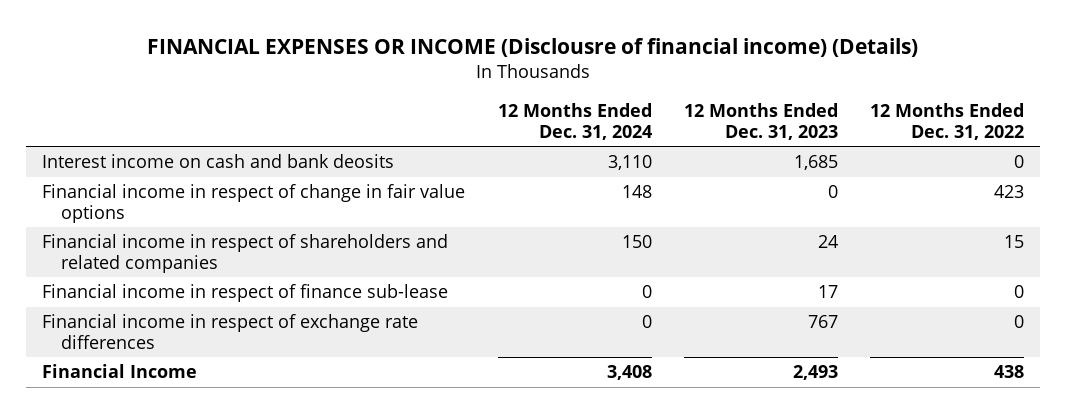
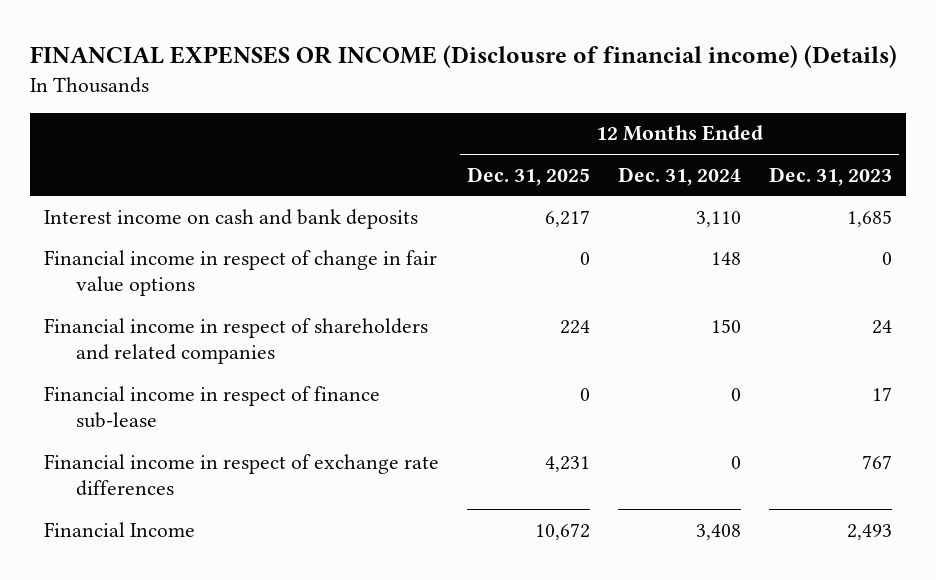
[869,103,1024,140] 12 Months Ended Dec. 31, 2022 -> none
none -> [466,166,590,186] Dec. 31, 2025
[42,154,395,169] Interest income on cash and bank deosits -> [43,208,418,229] Interest income on cash and bank deposits

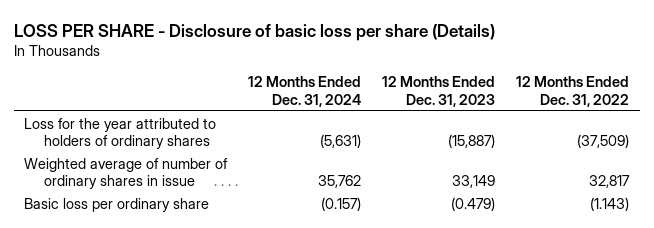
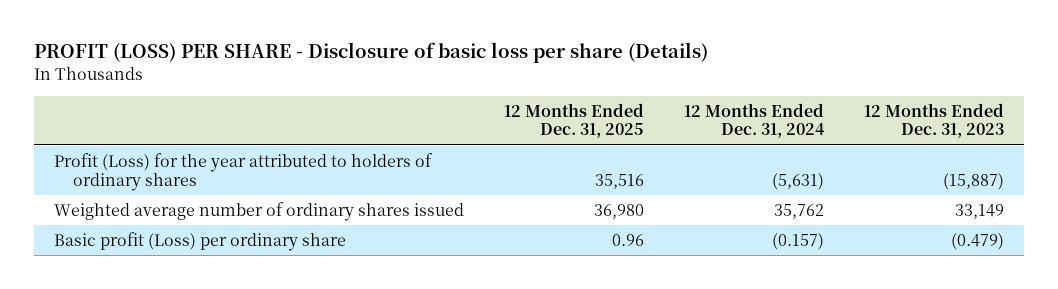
[13,23,495,41] LOSS PER SHARE - Disclosure of basic loss per share (Details) -> [33,42,708,64] PROFIT (LOSS) PER SHARE - Disclosure of basic loss per share (Details)
[516,76,630,107] 12 Months Ended Dec. 31, 2022 -> none
none -> [503,102,644,139] 12 Months Ended Dec. 31, 2025
[24,117,217,150] Loss for the year attributed to holders of ordinary shares -> [53,152,433,191] Profit (Loss) for the year attributed to holders of ordinary shares
[24,157,229,190] Weighted average of number of ordinary shares in issue -> [53,201,464,221] Weighted average number of ordinary shares issued
[24,197,210,212] Basic loss per ordinary share -> [53,231,346,251] Basic profit (Loss) per ordinary share

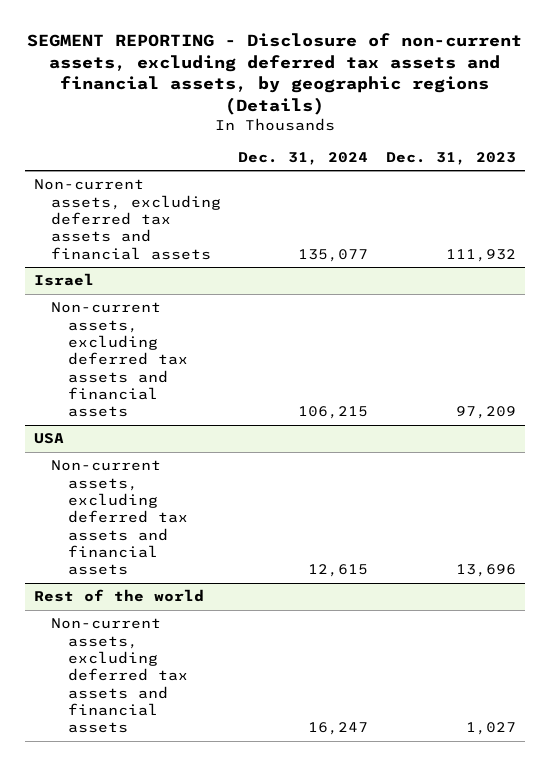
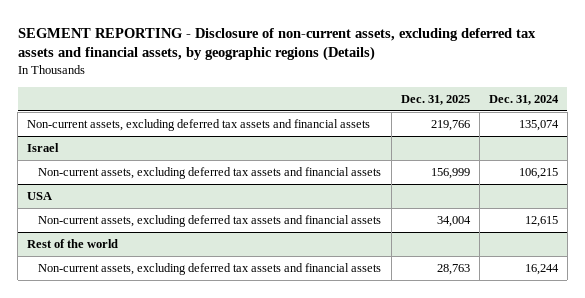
[386,151,517,165] Dec. 31, 2023 -> none
none -> [400,95,470,106] Dec. 31, 2025
[298,248,369,262] 135,077 -> [518,120,559,132] 135,074
[308,722,369,736] 16,247 -> [524,264,559,276] 16,244

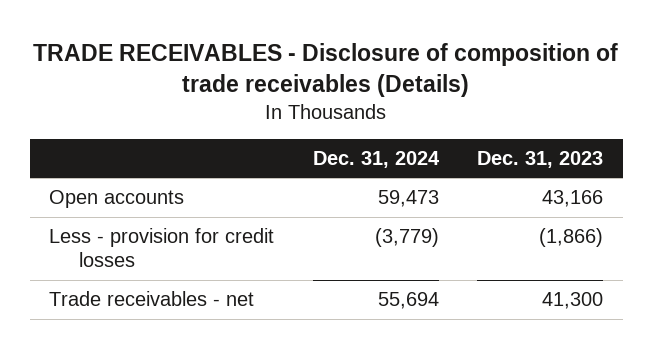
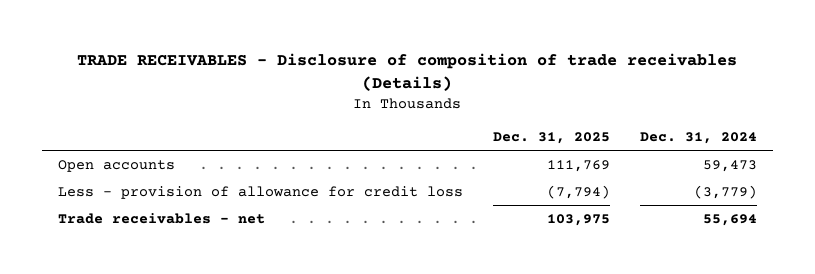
[477,150,604,168] Dec. 31, 2023 -> none
none -> [492,132,610,145] Dec. 31, 2025
[49,228,275,268] Less - provision for credit losses -> [57,185,463,199] Less - provision of allowance for credit loss

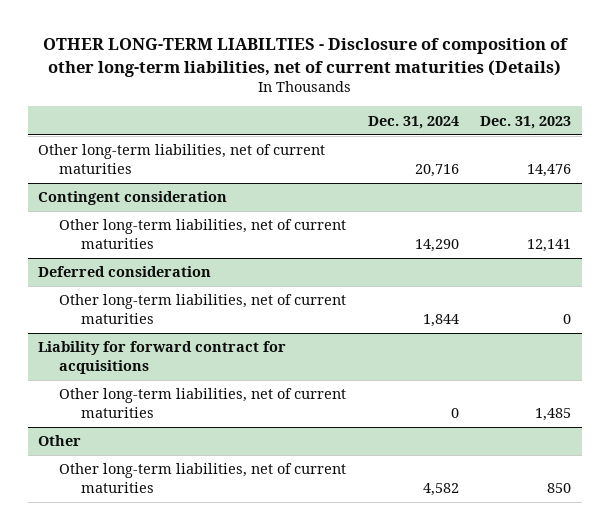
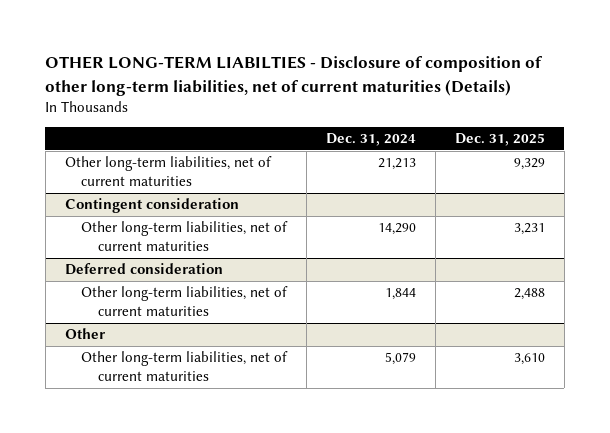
[479,115,571,129] Dec. 31, 2023 -> none
none -> [454,133,545,147] Dec. 31, 2025
[414,163,459,177] 20,716 -> [378,158,417,171] 21,213
[38,341,287,374] Liability for forward contract for acquisitions -> none
[59,388,347,418] Other long-term liabilities, net of current maturities -> none
[422,482,459,496] 4,582 -> [385,352,417,366] 5,079

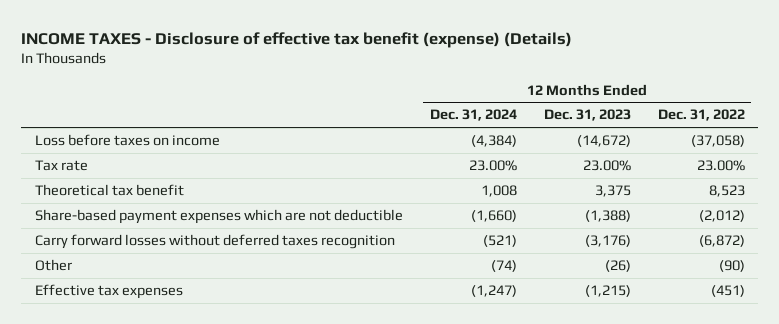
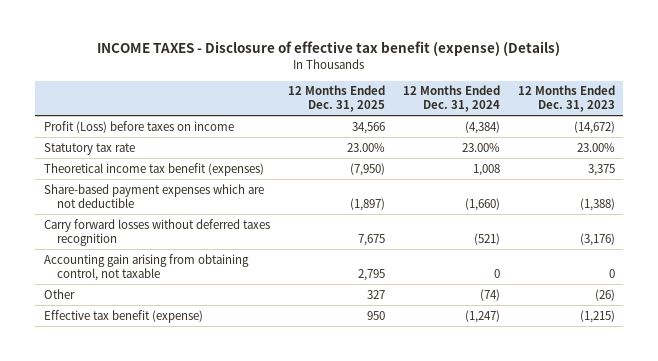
[657,109,745,122] Dec. 31, 2022 -> none
none -> [287,85,385,113] 12 Months Ended Dec. 31, 2025
[34,134,220,147] Loss before taxes on income -> [43,120,234,133] Profit (Loss) before taxes on income
[34,160,88,172] Tax rate -> [43,142,135,155] Statutory tax rate
[34,184,184,197] Theoretical tax benefit -> [43,162,264,176] Theoretical income tax benefit (expenses)
none -> [43,253,249,281] Accounting gain arising from obtaining control, not taxable
[34,284,183,300] Effective tax expenses -> [43,309,203,323] Effective tax benefit (expense)

